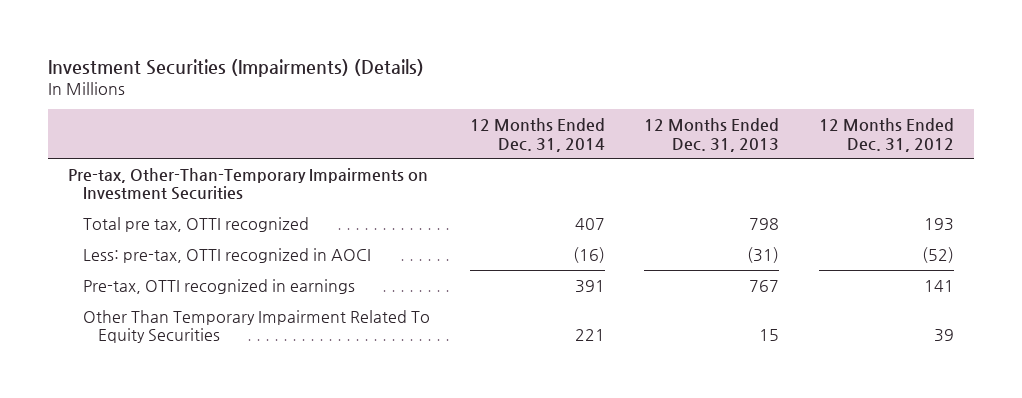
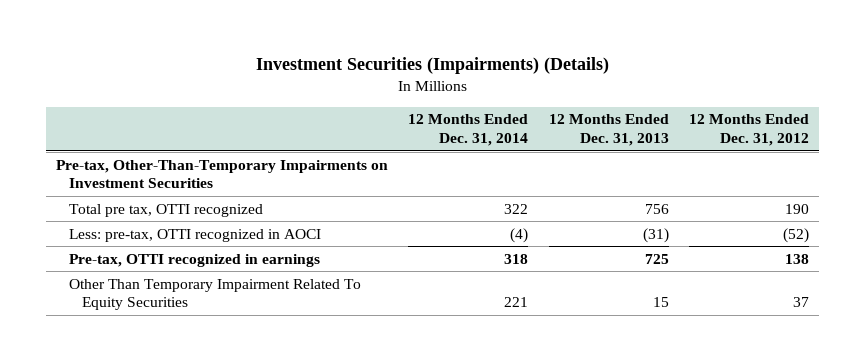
[574,217,605,230] 407 -> [504,203,529,214] 322
[749,217,780,230] 798 -> [644,203,669,214] 756
[924,217,955,231] 193 -> [784,203,809,214] 190
[572,246,605,263] (16) -> [510,227,529,243] (4)
[574,279,605,293] 391 -> [504,253,529,264] 318
[749,279,780,292] 767 -> [644,253,669,264] 725
[924,279,955,292] 141 -> [784,253,809,264] 138
[934,329,955,343] 39 -> [792,297,809,308] 37

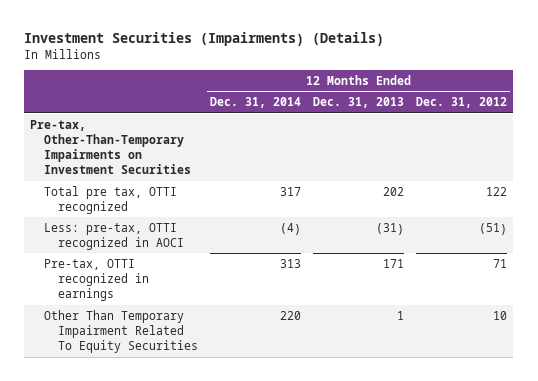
[504,203,529,214] 322 -> [280,186,302,196] 317
[644,203,669,214] 756 -> [383,186,405,196] 202
[784,203,809,214] 190 -> [486,186,508,196] 122
[782,227,809,243] (52) -> [479,222,508,235] (51)
[504,253,529,264] 318 -> [280,258,302,268] 313
[644,253,669,264] 725 -> [383,258,405,268] 171
[784,253,809,264] 138 -> [493,258,508,268] 71
[504,297,529,308] 221 -> [280,310,302,320] 220
[652,297,669,308] 15 -> [397,310,405,320] 1
[792,297,809,308] 37 -> [493,310,508,320] 10

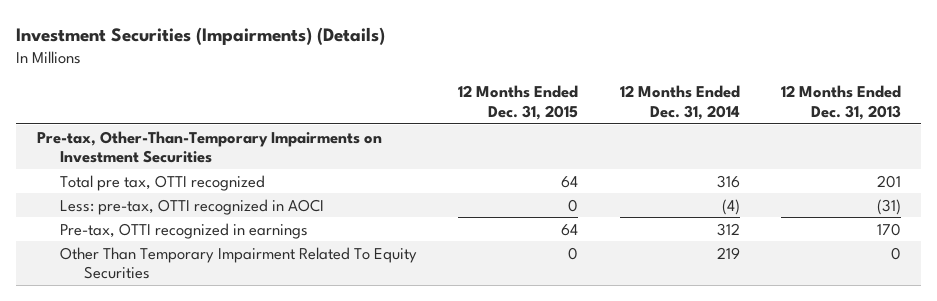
[416,97,508,109] Dec. 31, 2012 -> none
none -> [458,85,579,120] 12 Months Ended Dec. 31, 2015
[280,186,302,196] 317 -> [716,174,740,188] 316
[383,186,405,196] 202 -> [876,174,901,188] 201
[280,258,302,268] 313 -> [716,222,740,236] 312
[383,258,405,268] 171 -> [876,222,901,236] 170
[280,310,302,320] 220 -> [716,246,740,259] 219
[397,310,405,320] 1 -> [890,246,901,260] 0

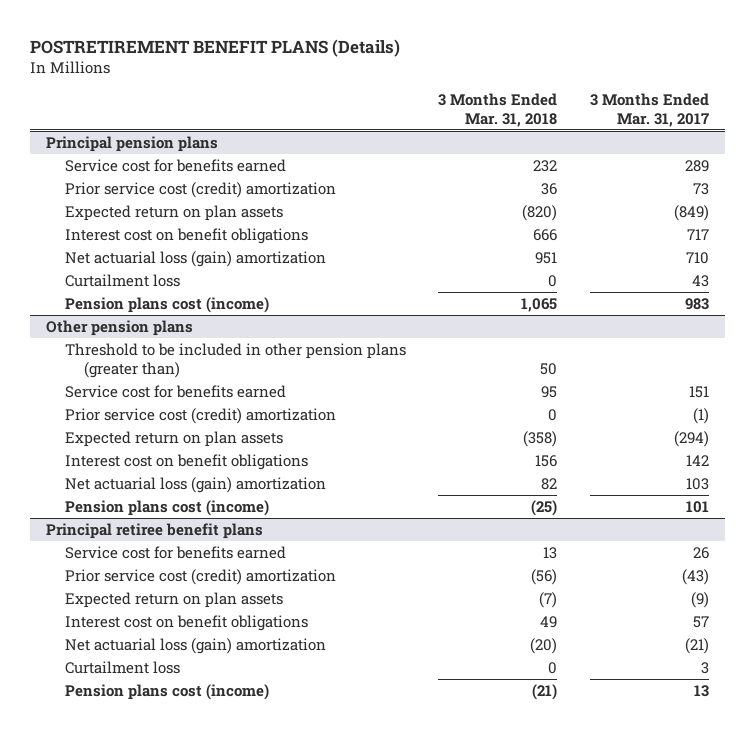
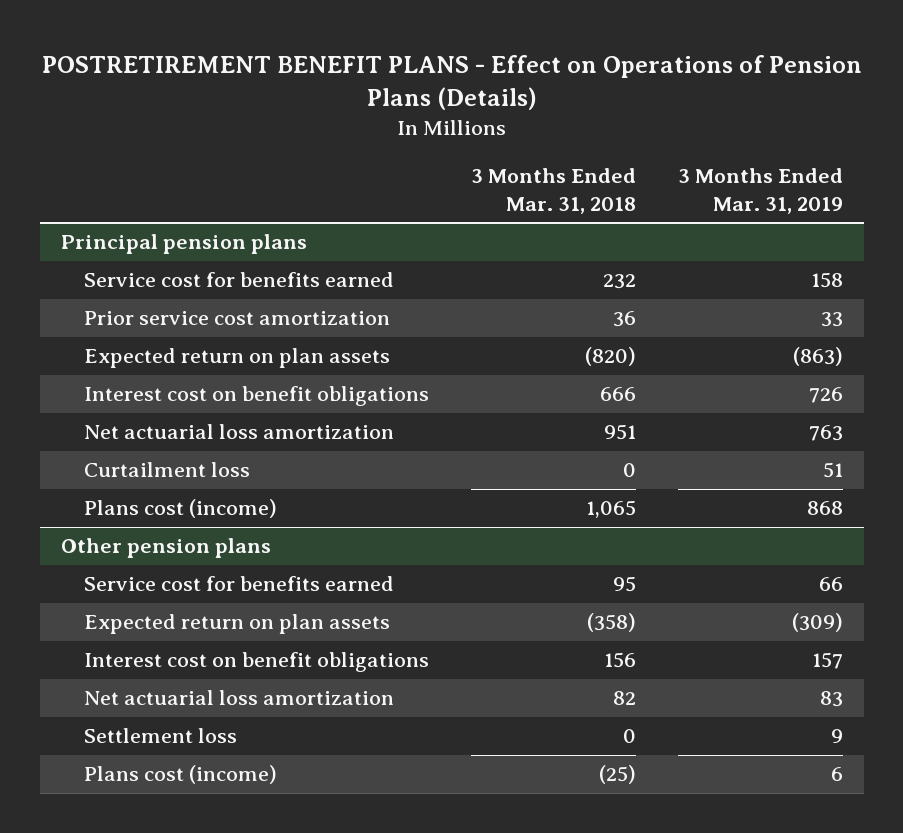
[29,38,400,57] POSTRETIREMENT BENEFIT PLANS (Details) -> [41,54,862,111] POSTRETIREMENT BENEFIT PLANS - Effect on Operations of Pension Plans (Details)
[589,92,709,127] 3 Months Ended Mar. 31, 2017 -> none
none -> [677,167,843,214] 3 Months Ended Mar. 31, 2019
[65,181,337,198] Prior service cost (credit) amortization -> [83,311,390,326] Prior service cost amortization
[65,250,327,267] Net actuarial loss (gain) amortization -> [83,424,394,440] Net actuarial loss amortization
[65,296,270,313] Pension plans cost (income) -> [83,499,277,519] Plans cost (income)
[65,342,407,378] Threshold to be included in other pension plans (greater than) -> none
[65,407,337,424] Prior service cost (credit) amortization -> none
[45,522,263,539] Principal retiree benefit plans -> none
[65,545,287,559] Service cost for benefits earned -> none
[65,568,337,585] Prior service cost (credit) amortization -> none
[65,591,284,608] Expected return on plan assets -> none
[65,614,309,631] Interest cost on benefit obligations -> none
[65,637,327,654] Net actuarial loss (gain) amortization -> none
[65,660,181,674] Curtailment loss -> none
[65,683,270,700] Pension plans cost (income) -> none
[65,476,327,493] Net actuarial loss (gain) amortization -> [83,690,394,706] Net actuarial loss amortization
none -> [83,728,237,744] Settlement loss
[65,499,270,516] Pension plans cost (income) -> [83,765,277,785] Plans cost (income)

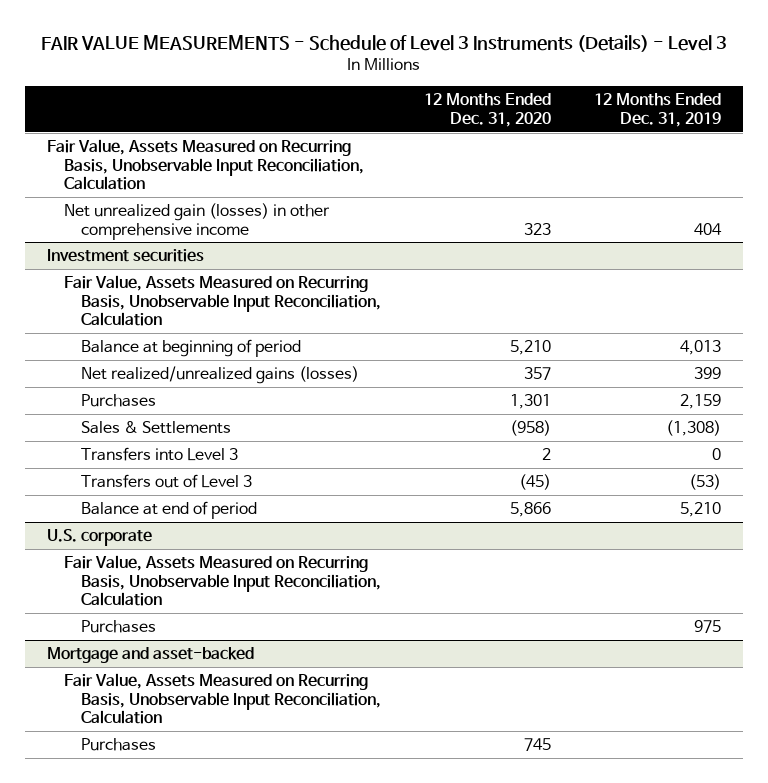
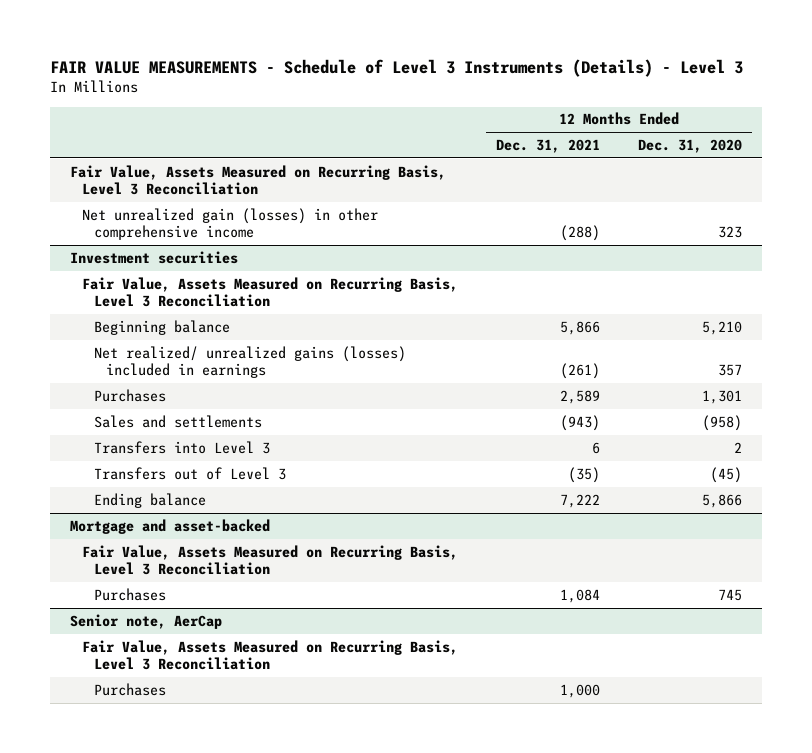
[594,93,722,127] 12 Months Ended Dec. 31, 2019 -> none
none -> [495,139,600,154] Dec. 31, 2021
[46,139,364,191] Fair Value, Assets Measured on Recurring Basis, Unobservable Input Reconciliation, Calculation -> [69,164,446,196] Fair Value, Assets Measured on Recurring Basis, Level 3 Reconciliation
[63,275,381,327] Fair Value, Assets Measured on Recurring Basis, Unobservable Input Reconciliation, Calculation -> [81,276,458,308] Fair Value, Assets Measured on Recurring Basis, Level 3 Reconciliation
[80,339,301,358] Balance at beginning of period -> [93,319,230,335] Beginning balance
[80,366,359,385] Net realized/unrealized gains (losses) -> [93,345,406,379] Net realized/ unrealized gains (losses) included in earnings
[80,421,231,435] Sales & Settlements -> [93,414,262,428] Sales and settlements
[46,529,152,547] U.S. corporate -> none
[63,555,381,607] Fair Value, Assets Measured on Recurring Basis, Unobservable Input Reconciliation, Calculation -> none
[80,620,156,634] Purchases -> none
[80,501,257,520] Balance at end of period -> [93,492,206,508] Ending balance
[63,673,381,725] Fair Value, Assets Measured on Recurring Basis, Unobservable Input Reconciliation, Calculation -> [81,544,458,576] Fair Value, Assets Measured on Recurring Basis, Level 3 Reconciliation
none -> [69,613,222,629] Senior note, AerCap
none -> [81,639,458,671] Fair Value, Assets Measured on Recurring Basis, Level 3 Reconciliation
none -> [93,682,166,696] Purchases

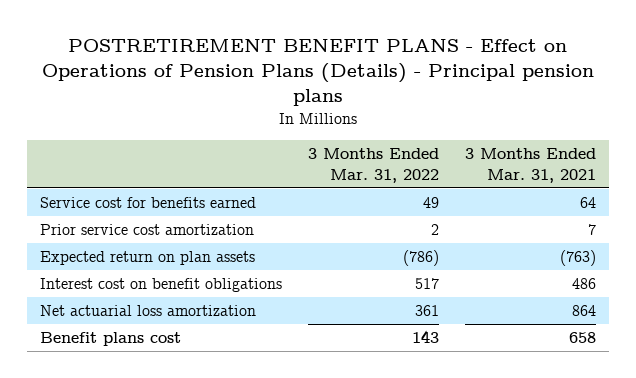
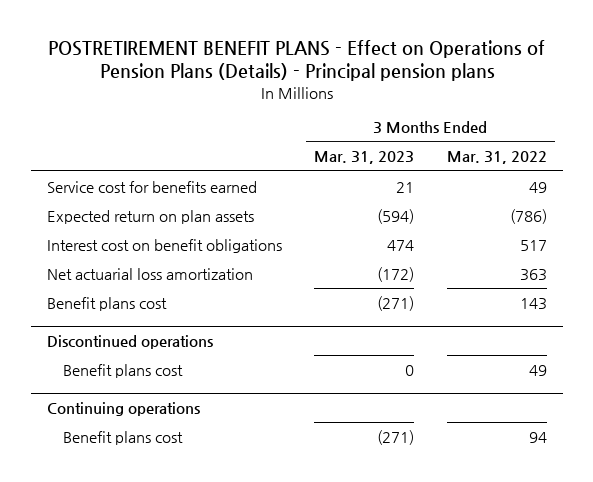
[464,148,596,183] 3 Months Ended Mar. 31, 2021 -> none
none -> [314,151,415,165] Mar. 31, 2023
[39,224,254,236] Prior service cost amortization -> none
[414,305,439,317] 361 -> [519,268,547,281] 363
none -> [46,335,213,350] Discontinued operations
none -> [62,363,183,378] Benefit plans cost
none -> [46,402,200,417] Continuing operations
none -> [62,430,183,445] Benefit plans cost

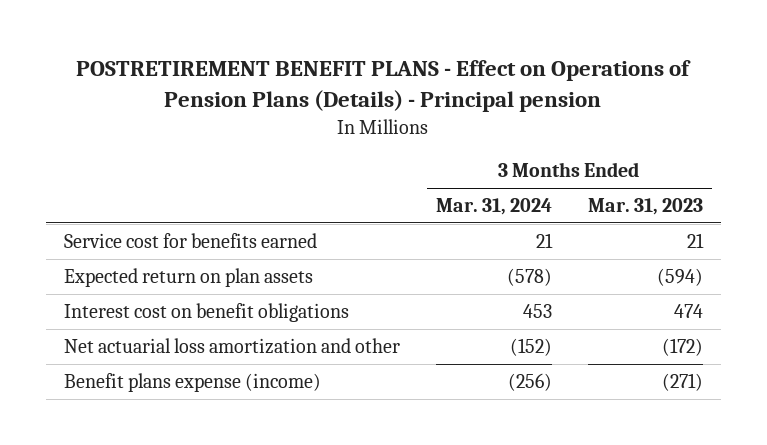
[47,40,545,82] POSTRETIREMENT BENEFIT PLANS - Effect on Operations of Pension Plans (Details) - Principal pension plans -> [76,60,692,112] POSTRETIREMENT BENEFIT PLANS - Effect on Operations of Pension Plans (Details) - Principal pension
[446,151,547,165] Mar. 31, 2022 -> none
none -> [435,198,552,216] Mar. 31, 2024
[46,335,213,350] Discontinued operations -> none
[62,363,183,378] Benefit plans cost -> none
[46,402,200,417] Continuing operations -> none
[62,430,183,445] Benefit plans cost -> none
[46,267,253,280] Net actuarial loss amortization -> [63,338,400,355] Net actuarial loss amortization and other
[46,296,167,311] Benefit plans cost -> [63,373,321,393] Benefit plans expense (income)

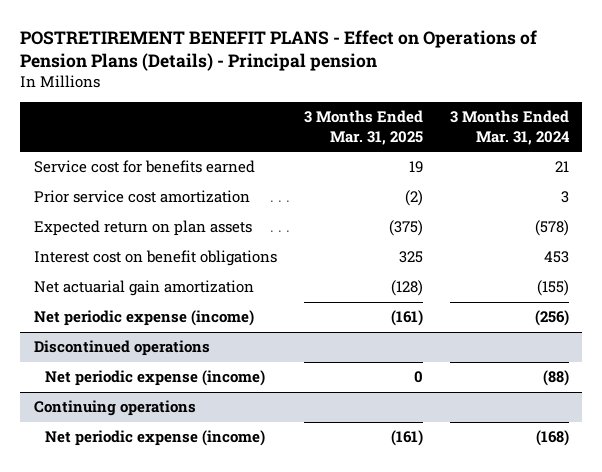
[588,198,704,216] Mar. 31, 2023 -> none
none -> [303,110,423,145] 3 Months Ended Mar. 31, 2025
none -> [33,190,250,204] Prior service cost amortization
[63,338,400,355] Net actuarial loss amortization and other -> [33,280,254,297] Net actuarial gain amortization
[509,338,552,357] (152) -> [536,280,569,297] (155)
[63,373,321,393] Benefit plans expense (income) -> [33,310,254,327] Net periodic expense (income)
none -> [33,340,210,357] Discontinued operations
none -> [45,370,266,387] Net periodic expense (income)
none -> [33,400,196,417] Continuing operations
none -> [45,430,266,447] Net periodic expense (income)

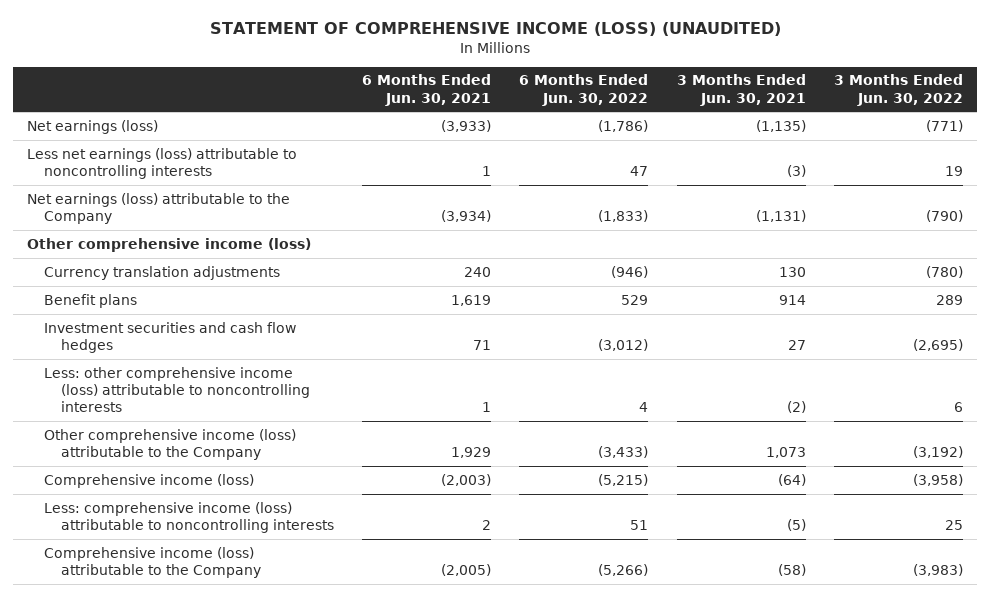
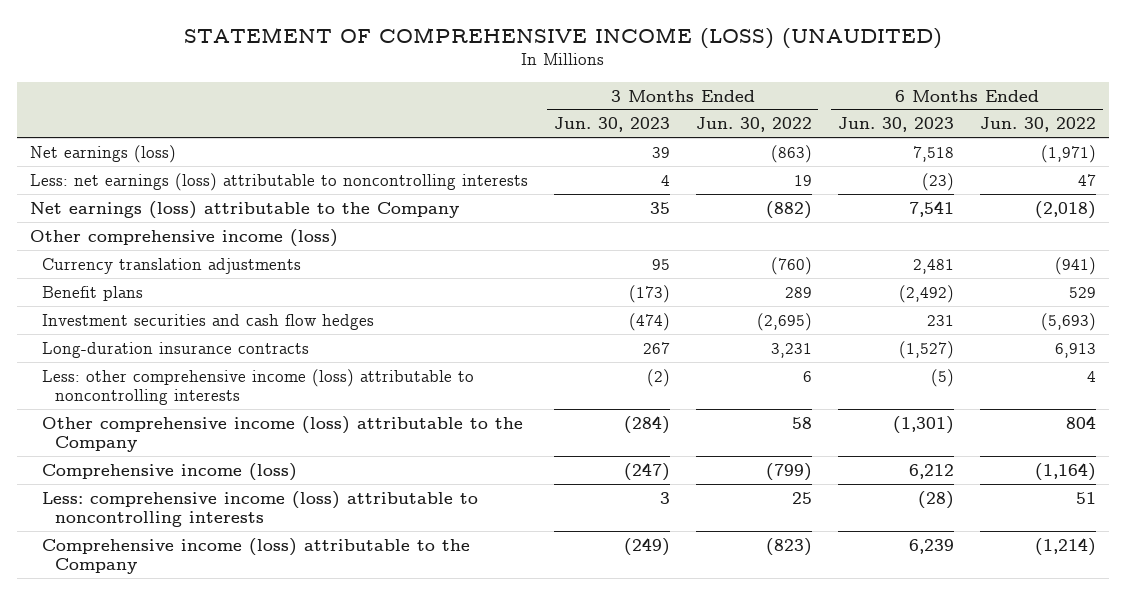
[362,74,492,106] 6 Months Ended Jun. 30, 2021 -> none
[676,74,806,106] 3 Months Ended Jun. 30, 2021 -> none
none -> [553,117,670,133] Jun. 30, 2023
none -> [837,117,954,133] Jun. 30, 2023
[598,119,649,132] (1,786) -> [1041,144,1097,163] (1,971)
[925,119,963,132] (771) -> [770,144,812,163] (863)
[26,147,297,179] Less net earnings (loss) attributable to noncontrolling interests -> [29,172,528,191] Less: net earnings (loss) attributable to noncontrolling interests
[598,209,649,222] (1,833) -> [1035,200,1097,219] (2,018)
[925,209,963,222] (790) -> [765,200,812,219] (882)
[611,265,649,278] (946) -> [1055,256,1097,275] (941)
[925,265,963,278] (780) -> [770,256,812,275] (760)
[598,338,649,351] (3,012) -> [1041,312,1097,331] (5,693)
none -> [42,341,310,358] Long-duration insurance contracts
[598,445,649,458] (3,433) -> [1066,415,1097,429] 804
[912,445,963,458] (3,192) -> [791,416,812,429] 58
[598,473,649,486] (5,215) -> [1035,462,1097,481] (1,164)
[912,473,963,486] (3,958) -> [765,462,812,481] (799)
[598,563,649,576] (5,266) -> [1035,537,1097,556] (1,214)
[912,563,963,576] (3,983) -> [765,537,812,556] (823)

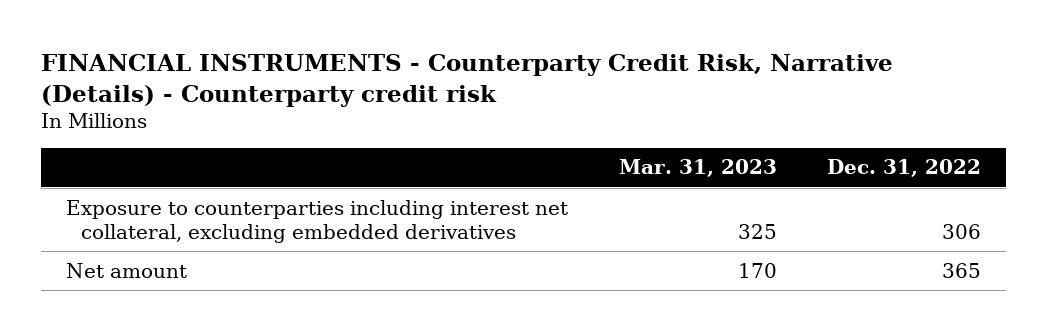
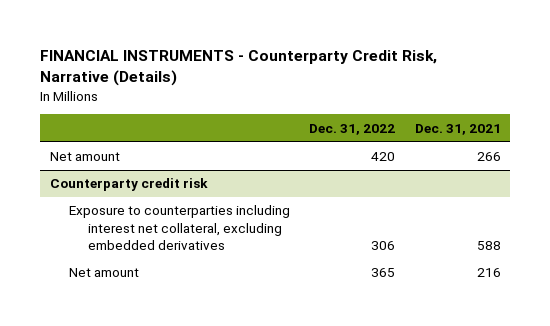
[40,54,893,107] FINANCIAL INSTRUMENTS - Counterparty Credit Risk, Narrative (Details) - Counterparty credit risk -> [40,50,438,87] FINANCIAL INSTRUMENTS - Counterparty Credit Risk, Narrative (Details)
[618,159,777,178] Mar. 31, 2023 -> none
none -> [414,123,501,135] Dec. 31, 2021
none -> [49,152,120,162] Net amount
none -> [49,178,208,192] Counterparty credit risk

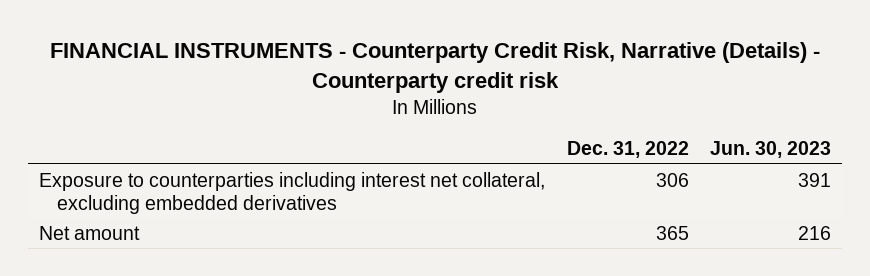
[40,50,438,87] FINANCIAL INSTRUMENTS - Counterparty Credit Risk, Narrative (Details) -> [50,42,821,93] FINANCIAL INSTRUMENTS - Counterparty Credit Risk, Narrative (Details) - Counterparty credit risk
[414,123,501,135] Dec. 31, 2021 -> none
none -> [710,141,832,159] Jun. 30, 2023
[49,152,120,162] Net amount -> none
[49,178,208,192] Counterparty credit risk -> none

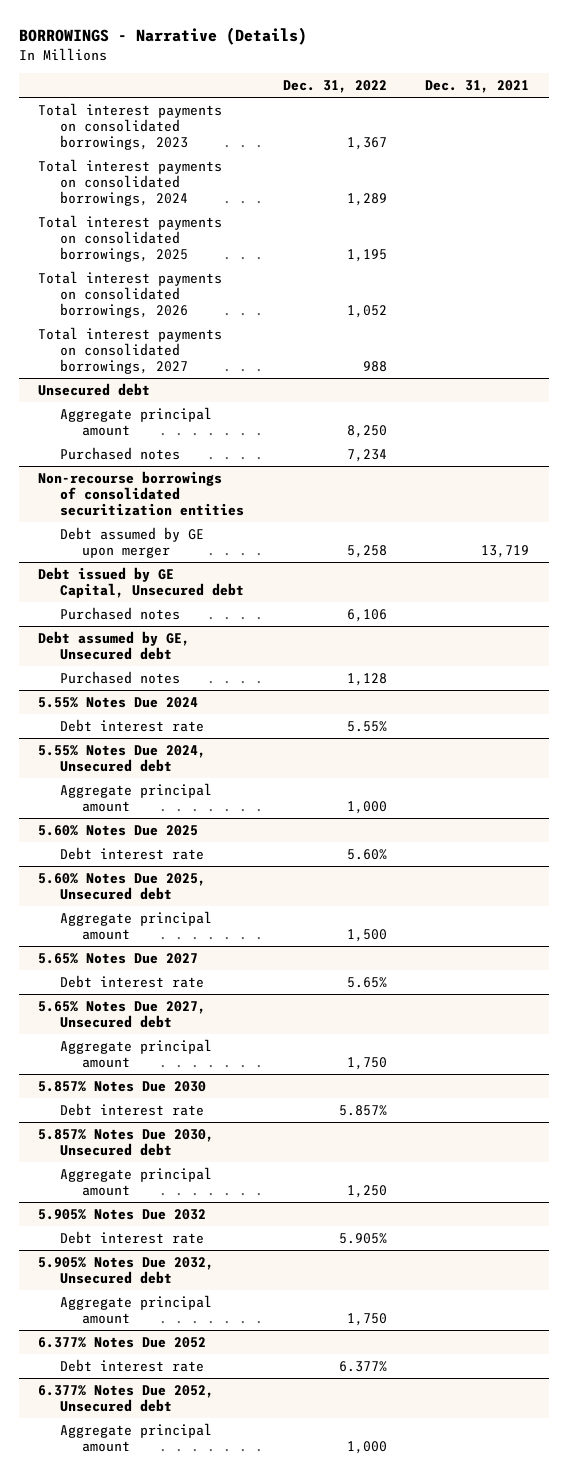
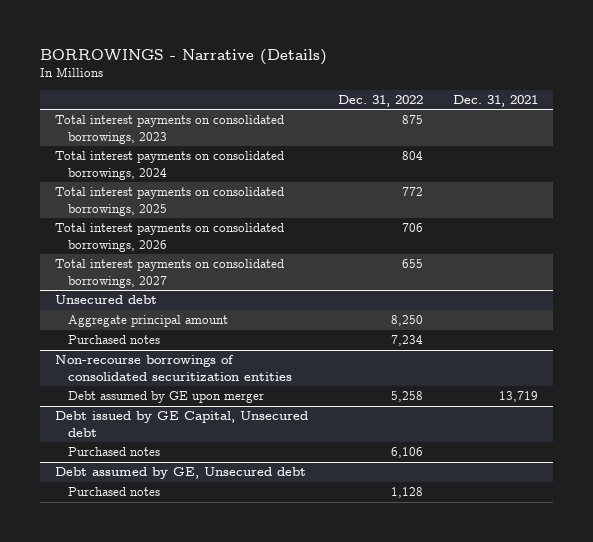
[346,137,387,151] 1,367 -> [402,115,424,125] 875
[346,193,387,207] 1,289 -> [402,151,424,161] 804
[346,249,387,263] 1,195 -> [402,187,424,197] 772
[346,305,387,319] 1,052 -> [402,223,424,233] 706
[362,361,387,373] 988 -> [402,259,424,269] 655
[38,696,199,708] 5.55% Notes Due 2024 -> none
[60,718,205,732] Debt interest rate -> none
[38,744,207,773] 5.55% Notes Due 2024, Unsecured debt -> none
[60,782,213,813] Aggregate principal amount -> none
[38,824,199,836] 5.60% Notes Due 2025 -> none
[60,846,205,860] Debt interest rate -> none
[38,872,207,901] 5.60% Notes Due 2025, Unsecured debt -> none
[60,910,213,941] Aggregate principal amount -> none
[38,952,199,964] 5.65% Notes Due 2027 -> none
[60,974,205,988] Debt interest rate -> none
[38,1000,207,1029] 5.65% Notes Due 2027, Unsecured debt -> none
[60,1038,213,1069] Aggregate principal amount -> none
[38,1080,207,1092] 5.857% Notes Due 2030 -> none
[60,1102,205,1116] Debt interest rate -> none
[38,1128,215,1157] 5.857% Notes Due 2030, Unsecured debt -> none
[60,1166,213,1197] Aggregate principal amount -> none
[38,1208,207,1220] 5.905% Notes Due 2032 -> none
[60,1230,205,1244] Debt interest rate -> none
[38,1256,215,1285] 5.905% Notes Due 2032, Unsecured debt -> none
[60,1294,213,1325] Aggregate principal amount -> none
[38,1336,207,1348] 6.377% Notes Due 2052 -> none
[60,1358,205,1372] Debt interest rate -> none
[38,1384,215,1413] 6.377% Notes Due 2052, Unsecured debt -> none
[60,1422,213,1453] Aggregate principal amount -> none

